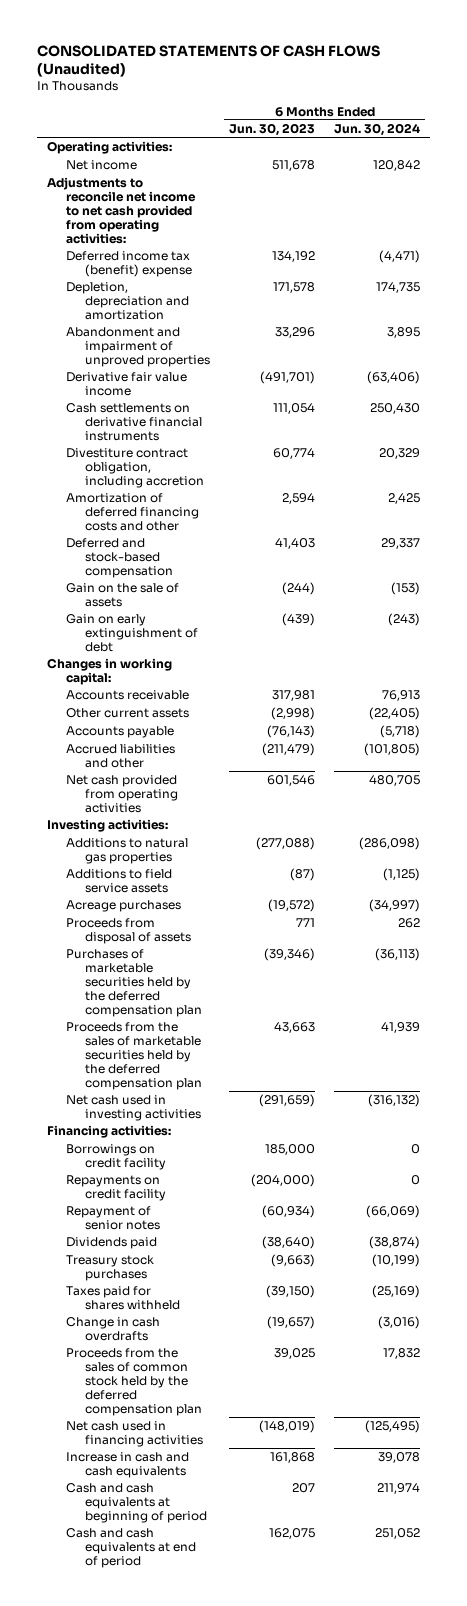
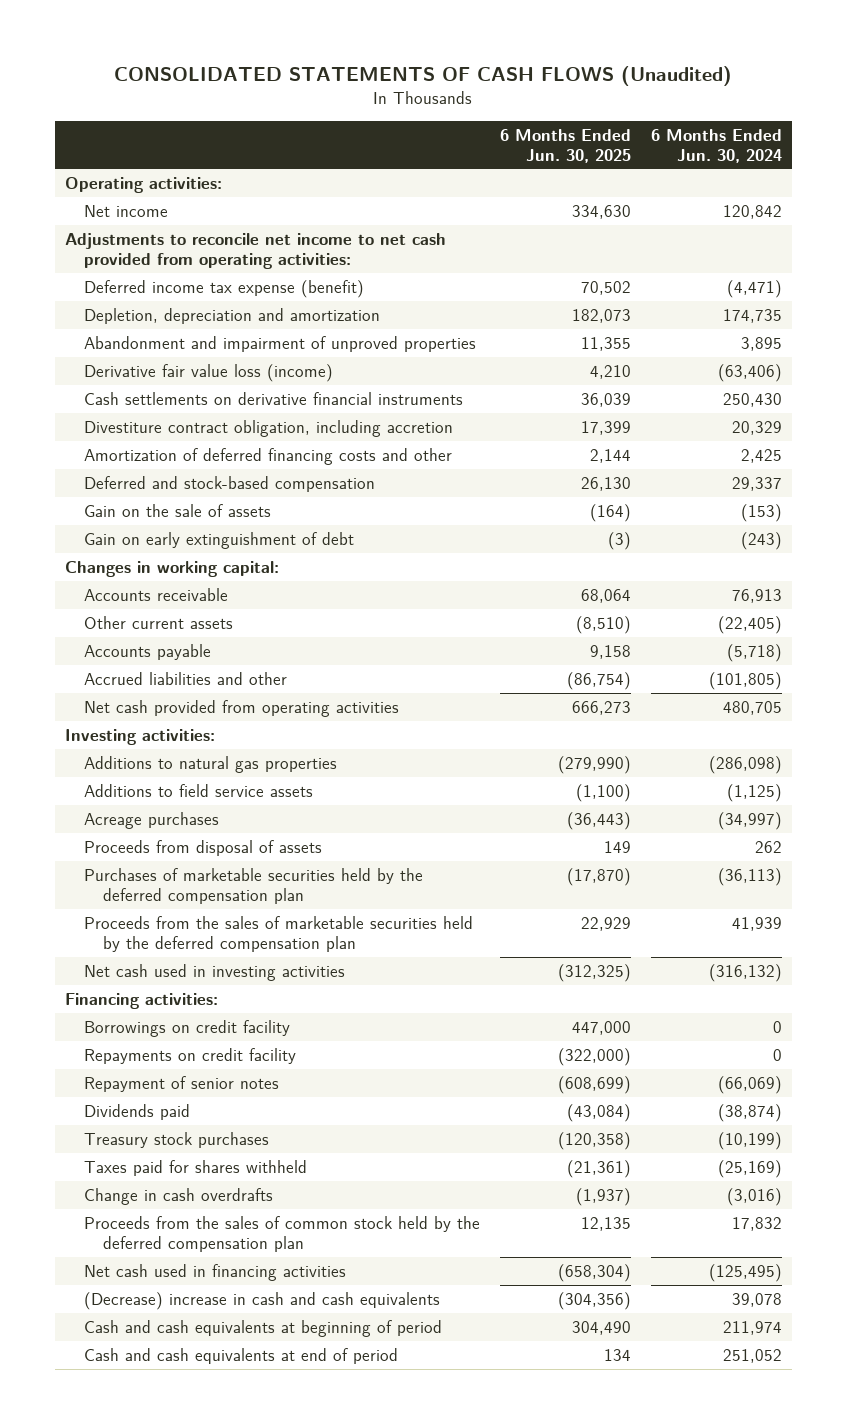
[229,123,316,137] Jun. 30, 2023 -> none
none -> [499,128,631,163] 6 Months Ended Jun. 30, 2025
[65,251,192,278] Deferred income tax (benefit) expense -> [83,279,364,298] Deferred income tax expense (benefit)
[65,372,187,397] Derivative fair value income -> [83,363,333,382] Derivative fair value loss (income)
[65,1452,189,1479] Increase in cash and cash equivalents -> [83,1291,440,1310] (Decrease) increase in cash and cash equivalents

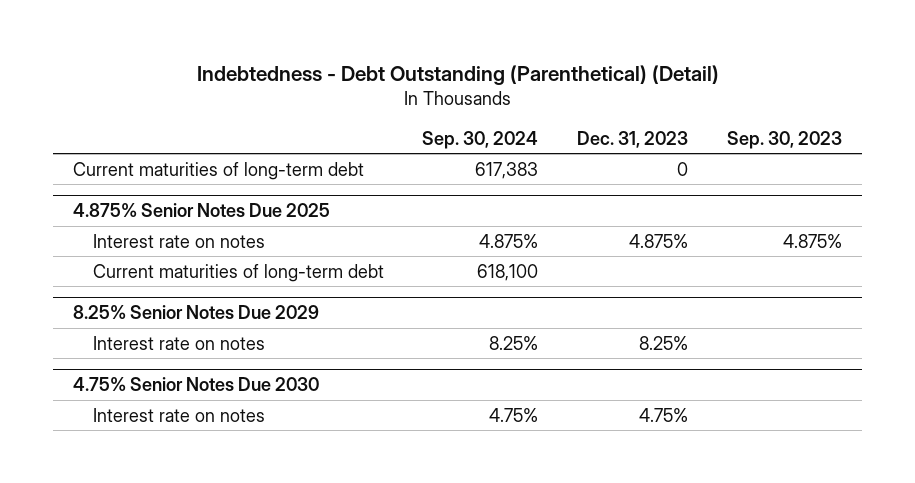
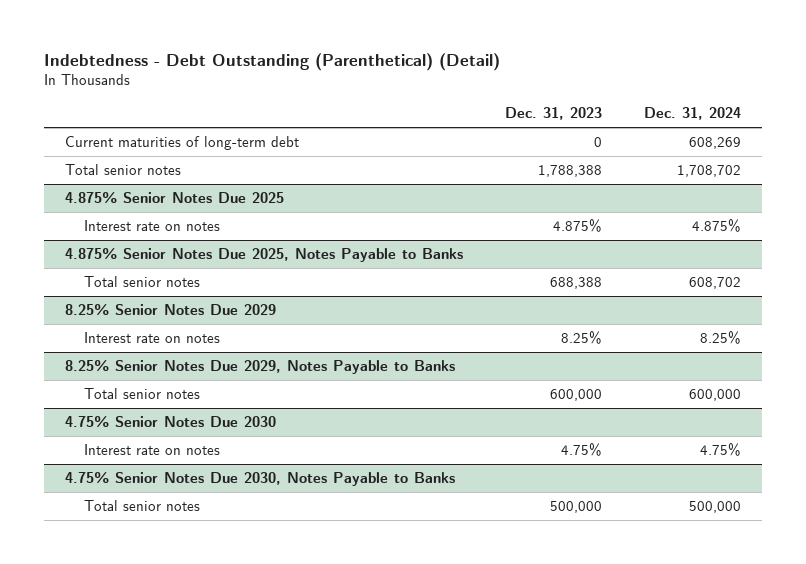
[422,130,539,149] Sep. 30, 2024 -> none
[727,130,843,149] Sep. 30, 2023 -> none
none -> [644,107,742,121] Dec. 31, 2024
none -> [64,163,181,175] Total senior notes
[92,263,384,282] Current maturities of long-term debt -> none
none -> [64,247,463,262] 4.875% Senior Notes Due 2025, Notes Payable to Banks
none -> [83,275,200,287] Total senior notes
none -> [64,359,455,374] 8.25% Senior Notes Due 2029, Notes Payable to Banks
none -> [83,387,200,399] Total senior notes
none -> [64,471,455,486] 4.75% Senior Notes Due 2030, Notes Payable to Banks
none -> [83,499,200,511] Total senior notes

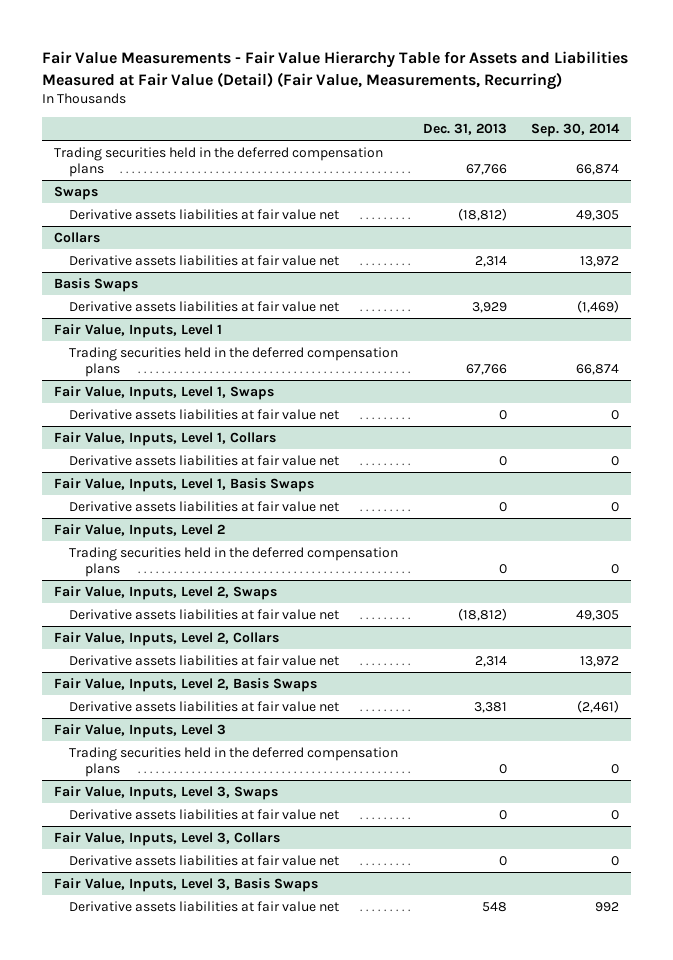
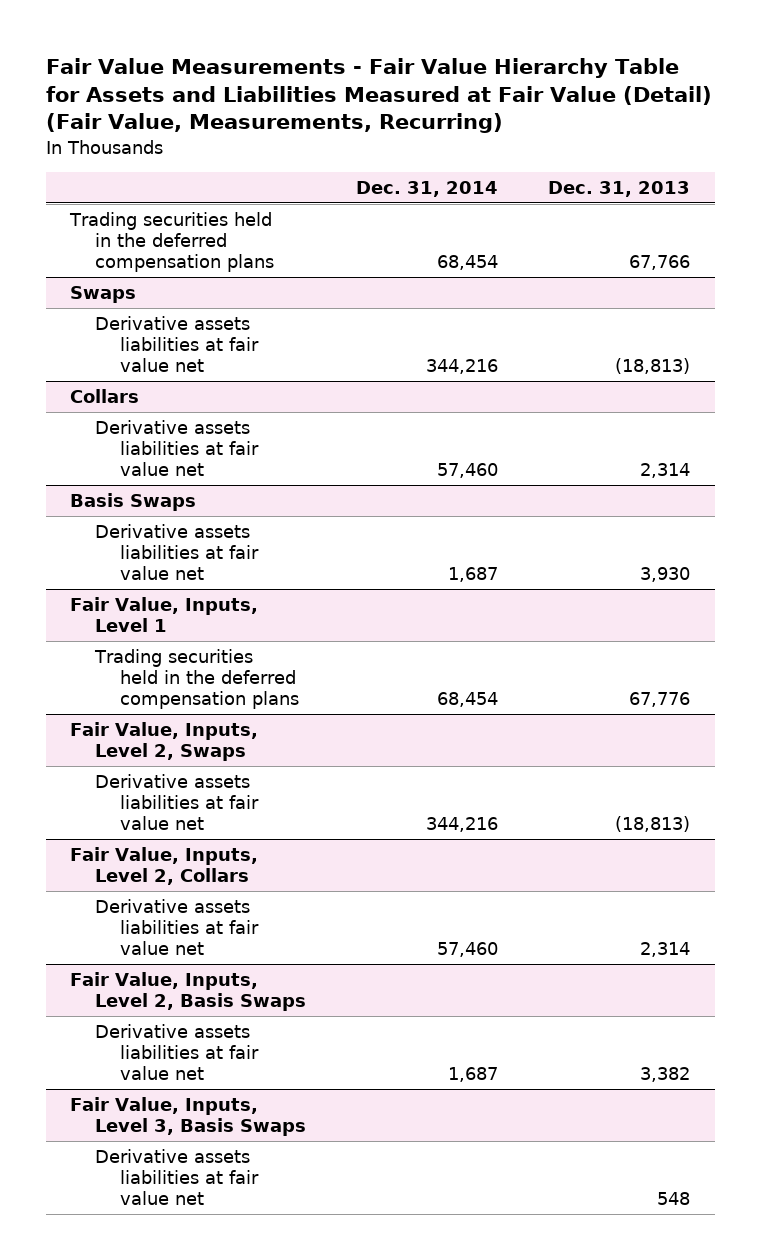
[531,122,621,137] Sep. 30, 2014 -> none
none -> [356,180,499,197] Dec. 31, 2014
[457,207,507,221] (18,812) -> [614,357,690,374] (18,813)
[471,301,507,313] 3,929 -> [639,566,690,582] 3,930
[54,385,275,400] Fair Value, Inputs, Level 1, Swaps -> none
[69,408,340,420] Derivative assets liabilities at fair value net -> none
[54,431,277,446] Fair Value, Inputs, Level 1, Collars -> none
[69,454,340,466] Derivative assets liabilities at fair value net -> none
[54,477,315,492] Fair Value, Inputs, Level 1, Basis Swaps -> none
[69,500,340,512] Derivative assets liabilities at fair value net -> none
[54,523,226,538] Fair Value, Inputs, Level 2 -> none
[69,546,399,577] Trading securities held in the deferred compensation plans -> none
[465,363,507,375] 67,766 -> [628,691,690,707] 67,776
[457,607,507,621] (18,812) -> [614,815,690,832] (18,813)
[54,723,227,738] Fair Value, Inputs, Level 3 -> none
[69,746,399,777] Trading securities held in the deferred compensation plans -> none
[54,785,279,800] Fair Value, Inputs, Level 3, Swaps -> none
[69,808,340,820] Derivative assets liabilities at fair value net -> none
[54,831,281,846] Fair Value, Inputs, Level 3, Collars -> none
[69,854,340,866] Derivative assets liabilities at fair value net -> none
[473,701,507,713] 3,381 -> [639,1066,690,1082] 3,382

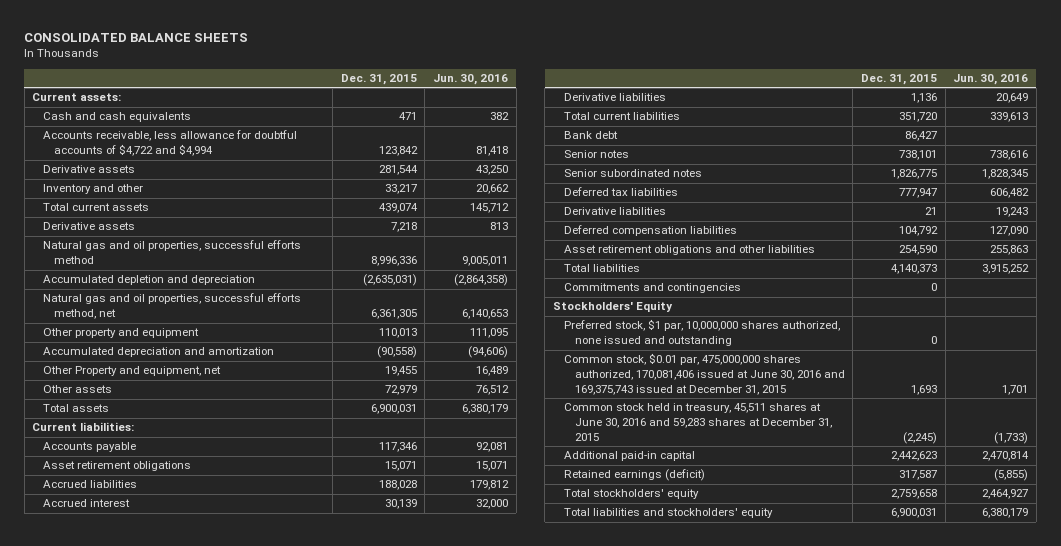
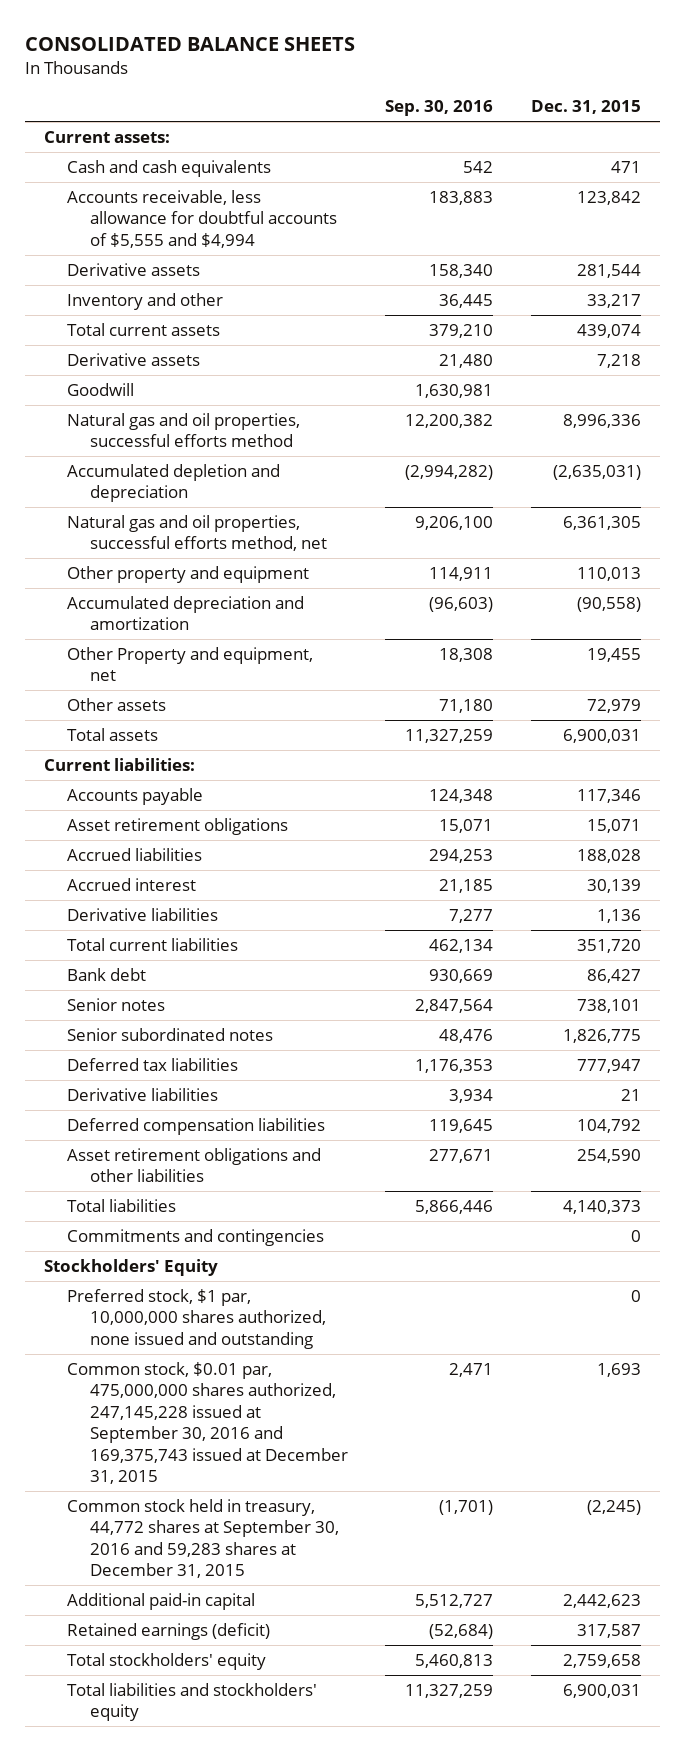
[432,73,508,85] Jun. 30, 2016 -> none
none -> [385,100,494,117] Sep. 30, 2016
[43,130,298,157] Accounts receivable, less allowance for doubtful accounts of $4,722 and $4,994 -> [66,189,337,248] Accounts receivable, less allowance for doubtful accounts of $5,555 and $4,994
none -> [66,382,134,396] Goodwill
[563,353,845,395] Common stock, $0.01 par, 475,000,000 shares authorized, 170,081,406 issued at June 30, 2016 and 169,375,743 issued at December 31, 2015 -> [66,1361,348,1485] Common stock, $0.01 par, 475,000,000 shares authorized, 247,145,228 issued at September 30, 2016 and 169,375,743 issued at December 31, 2015
[563,403,832,441] Common stock held in treasury, 45,511 shares at June 30, 2016 and 59,283 shares at December 31, 2015 -> [66,1498,339,1579] Common stock held in treasury, 44,772 shares at September 30, 2016 and 59,283 shares at December 31, 2015

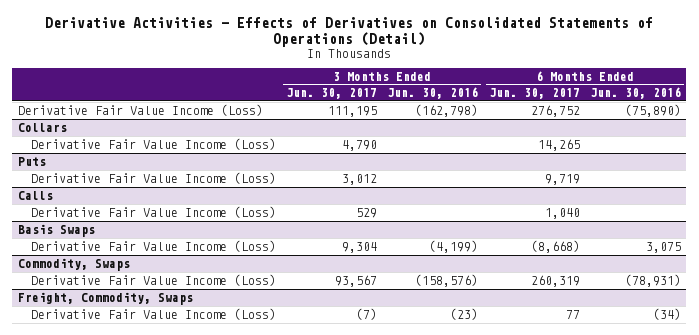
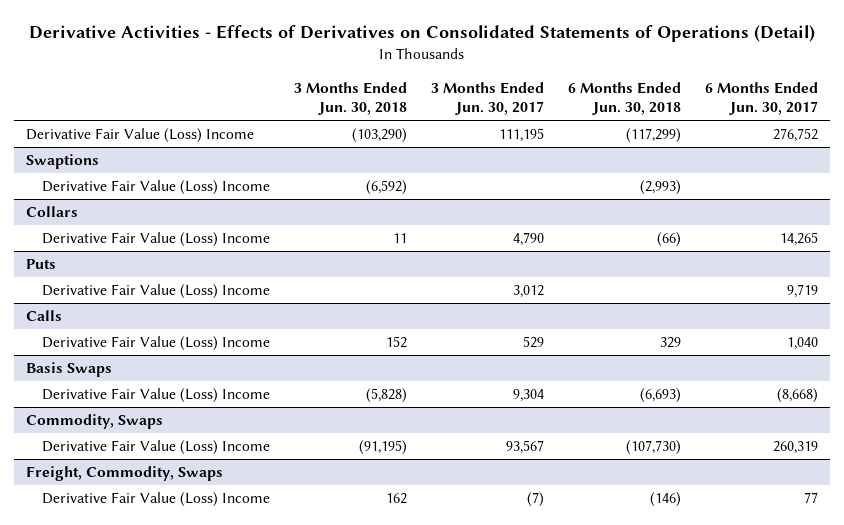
[387,87,479,100] Jun. 30, 2016 -> none
[590,87,682,100] Jun. 30, 2016 -> none
none -> [293,81,407,116] 3 Months Ended Jun. 30, 2018
none -> [567,81,681,116] 6 Months Ended Jun. 30, 2018
[17,103,263,116] Derivative Fair Value Income (Loss) -> [26,127,255,143] Derivative Fair Value (Loss) Income
none -> [26,153,100,169] Swaptions
none -> [41,179,270,195] Derivative Fair Value (Loss) Income
[30,137,276,150] Derivative Fair Value Income (Loss) -> [41,231,270,247] Derivative Fair Value (Loss) Income
[30,171,276,184] Derivative Fair Value Income (Loss) -> [41,283,270,299] Derivative Fair Value (Loss) Income
[30,205,276,218] Derivative Fair Value Income (Loss) -> [41,335,270,351] Derivative Fair Value (Loss) Income
[30,239,276,252] Derivative Fair Value Income (Loss) -> [41,387,270,403] Derivative Fair Value (Loss) Income
[30,273,276,286] Derivative Fair Value Income (Loss) -> [41,439,270,455] Derivative Fair Value (Loss) Income
[30,307,276,320] Derivative Fair Value Income (Loss) -> [41,491,270,507] Derivative Fair Value (Loss) Income

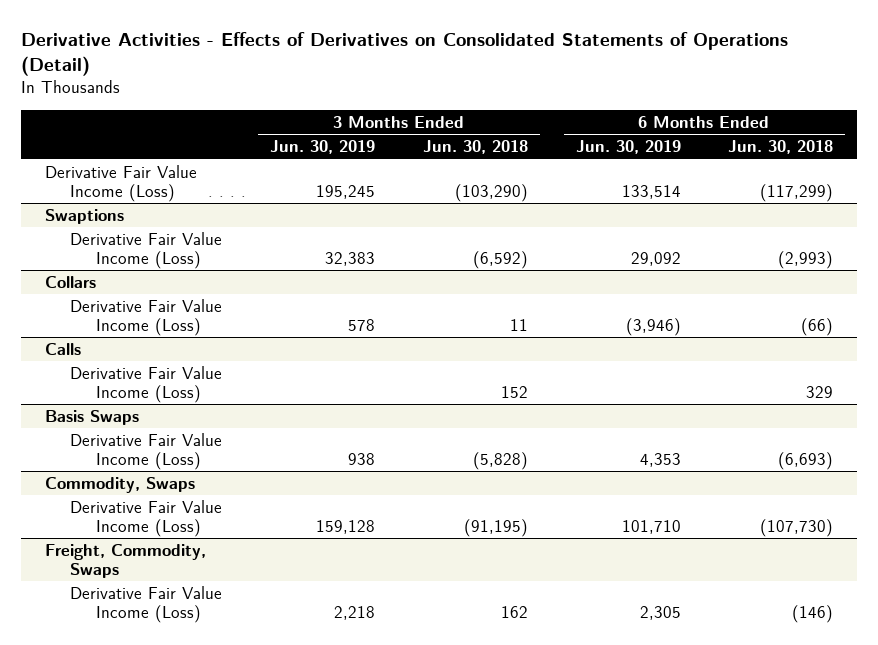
[430,81,544,116] 3 Months Ended Jun. 30, 2017 -> none
[705,81,819,116] 6 Months Ended Jun. 30, 2017 -> none
none -> [269,140,375,155] Jun. 30, 2019
none -> [575,140,681,155] Jun. 30, 2019
[26,127,255,143] Derivative Fair Value (Loss) Income -> [44,164,197,202] Derivative Fair Value Income (Loss)
[41,179,270,195] Derivative Fair Value (Loss) Income -> [70,231,223,269] Derivative Fair Value Income (Loss)
[26,258,57,269] Puts -> none
[41,283,270,299] Derivative Fair Value (Loss) Income -> none
[41,231,270,247] Derivative Fair Value (Loss) Income -> [70,298,223,336] Derivative Fair Value Income (Loss)
[41,335,270,351] Derivative Fair Value (Loss) Income -> [70,365,223,403] Derivative Fair Value Income (Loss)
[41,387,270,403] Derivative Fair Value (Loss) Income -> [70,432,223,470] Derivative Fair Value Income (Loss)
[41,439,270,455] Derivative Fair Value (Loss) Income -> [70,499,223,537] Derivative Fair Value Income (Loss)
[41,491,270,507] Derivative Fair Value (Loss) Income -> [70,585,223,623] Derivative Fair Value Income (Loss)

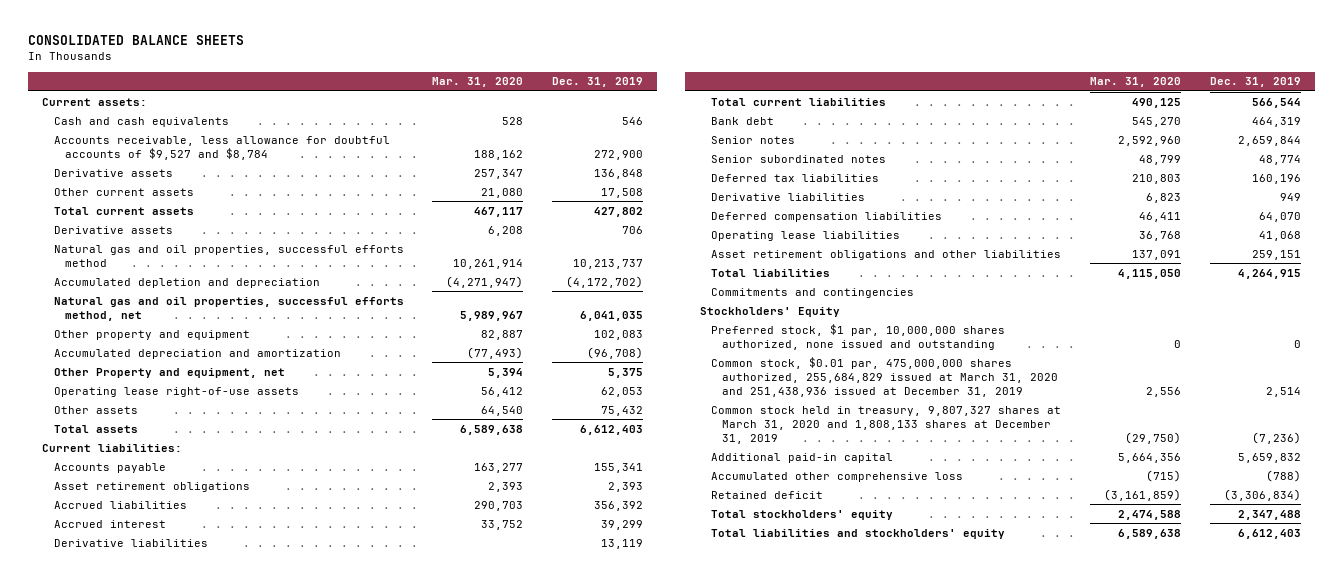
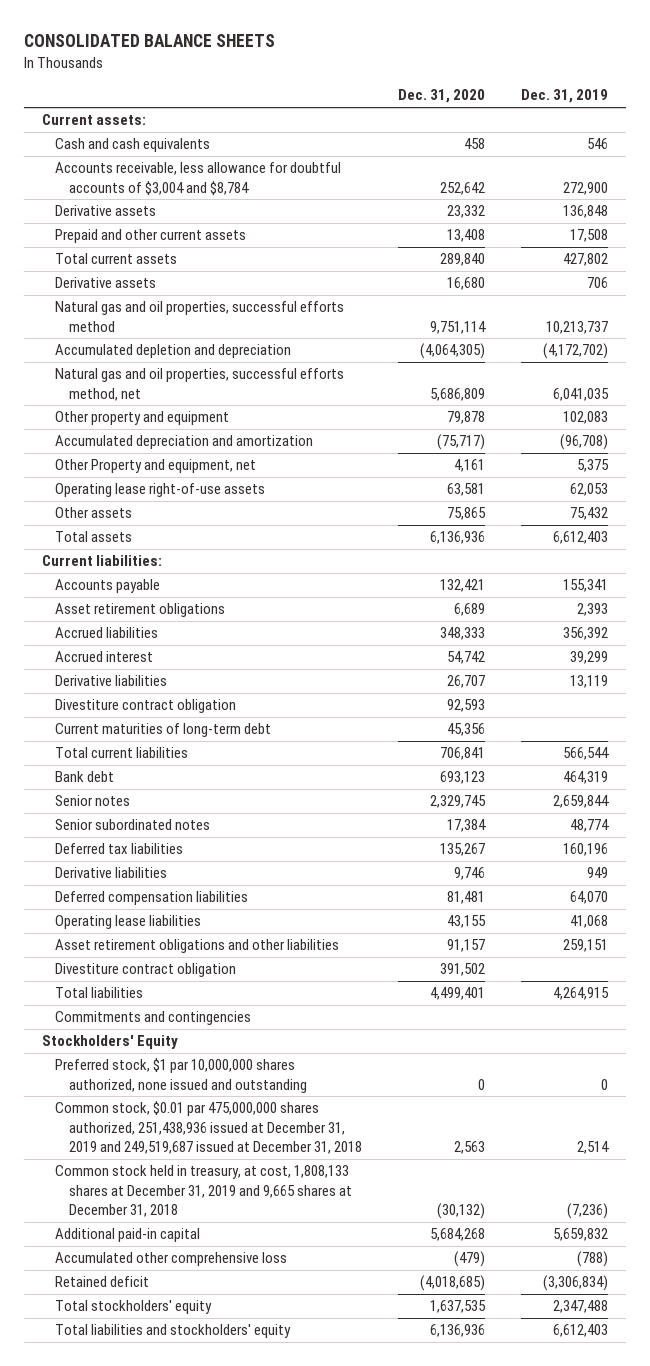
[432,77,524,88] Mar. 31, 2020 -> none
none -> [398,89,486,104] Dec. 31, 2020
[53,135,390,160] Accounts receivable, less allowance for doubtful accounts of $9,527 and $8,784 -> [55,162,342,195] Accounts receivable, less allowance for doubtful accounts of $3,004 and $8,784
[53,187,194,196] Other current assets -> [55,229,247,244] Prepaid and other current assets
none -> [55,699,237,714] Divestiture contract obligation
none -> [55,723,272,738] Current maturities of long-term debt
none -> [55,963,237,978] Divestiture contract obligation
[711,323,1006,350] Preferred stock, $1 par, 10,000,000 shares authorized, none issued and outstanding -> [55,1058,308,1093] Preferred stock, $1 par 10,000,000 shares authorized, none issued and outstanding
[711,356,1059,398] Common stock, $0.01 par, 475,000,000 shares authorized, 255,684,829 issued at March 31, 2020 and 251,438,936 issued at December 31, 2019 -> [55,1101,363,1154] Common stock, $0.01 par 475,000,000 shares authorized, 251,438,936 issued at December 31, 2019 and 249,519,687 issued at December 31, 2018
[711,405,1062,445] Common stock held in treasury, 9,807,327 shares at March 31, 2020 and 1,808,133 shares at December 31, 2019 -> [55,1165,353,1217] Common stock held in treasury, at cost, 1,808,133 shares at December 31, 2019 and 9,665 shares at December 31, 2018

